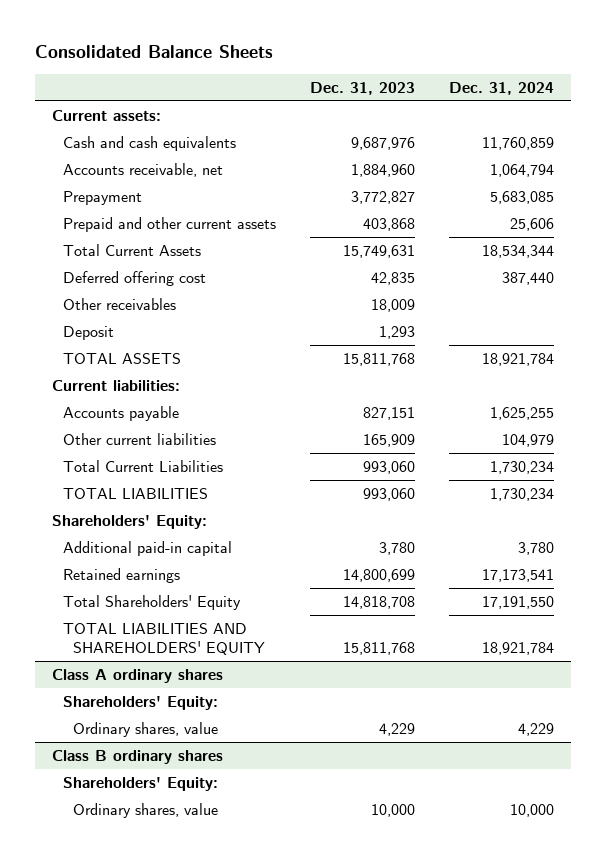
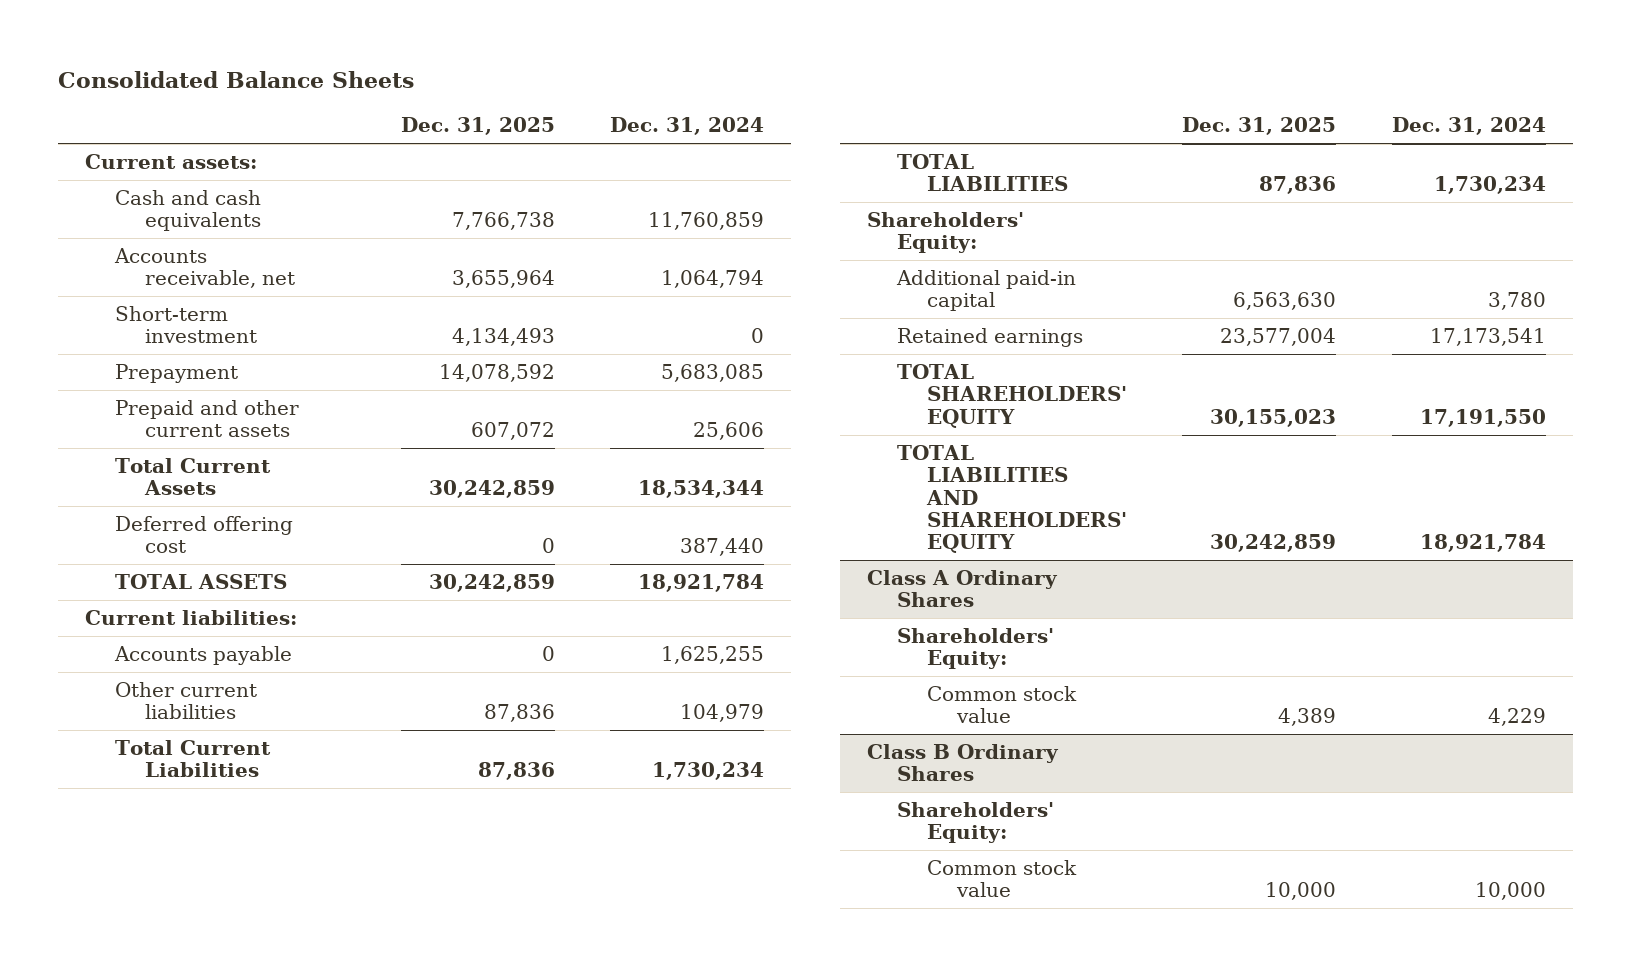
[309,81,415,95] Dec. 31, 2023 -> none
none -> [400,117,555,136] Dec. 31, 2025
none -> [115,306,258,344] Short-term investment
[62,297,176,310] Other receivables -> none
[62,325,114,340] Deposit -> none
[62,594,241,610] Total Shareholders' Equity -> [897,364,1128,428] TOTAL SHAREHOLDERS' EQUITY
[51,668,223,683] Class A ordinary shares -> [867,570,1059,608] Class A Ordinary Shares
[73,721,219,737] Ordinary shares, value -> [927,686,1078,724] Common stock value
[51,749,223,764] Class B ordinary shares -> [867,744,1060,782] Class B Ordinary Shares
[73,802,219,818] Ordinary shares, value -> [927,860,1078,898] Common stock value

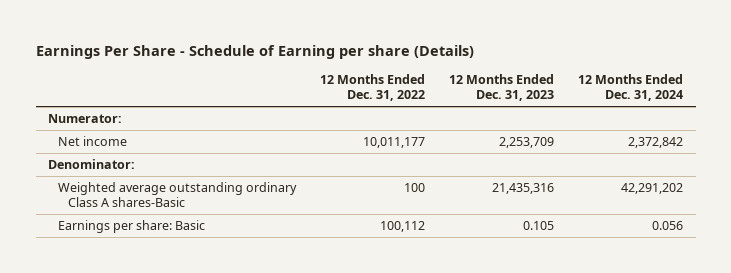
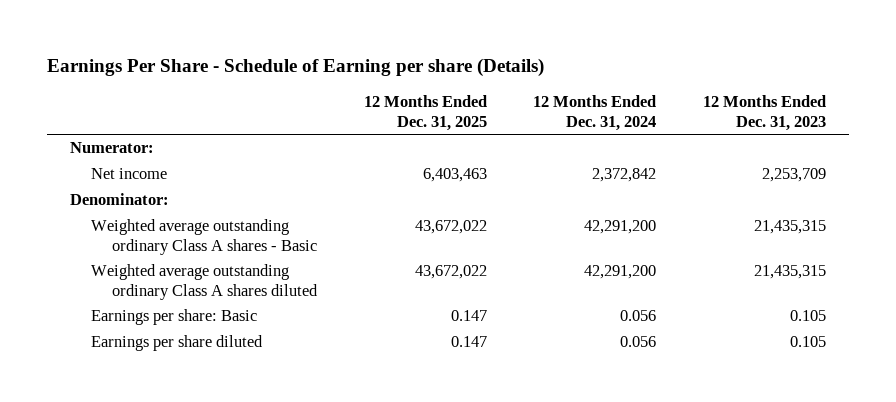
[320,74,426,102] 12 Months Ended Dec. 31, 2022 -> none
none -> [363,94,487,131] 12 Months Ended Dec. 31, 2025
[57,182,297,208] Weighted average outstanding ordinary Class A shares-Basic -> [91,219,318,256] Weighted average outstanding ordinary Class A shares - Basic
[492,183,555,195] 21,435,316 -> [754,220,827,235] 21,435,315
[621,183,684,195] 42,291,202 -> [584,220,657,235] 42,291,200
none -> [91,264,319,301] Weighted average outstanding ordinary Class A shares diluted
none -> [91,335,264,352] Earnings per share diluted

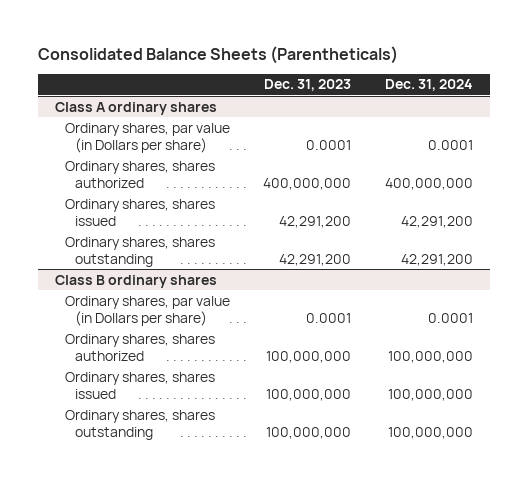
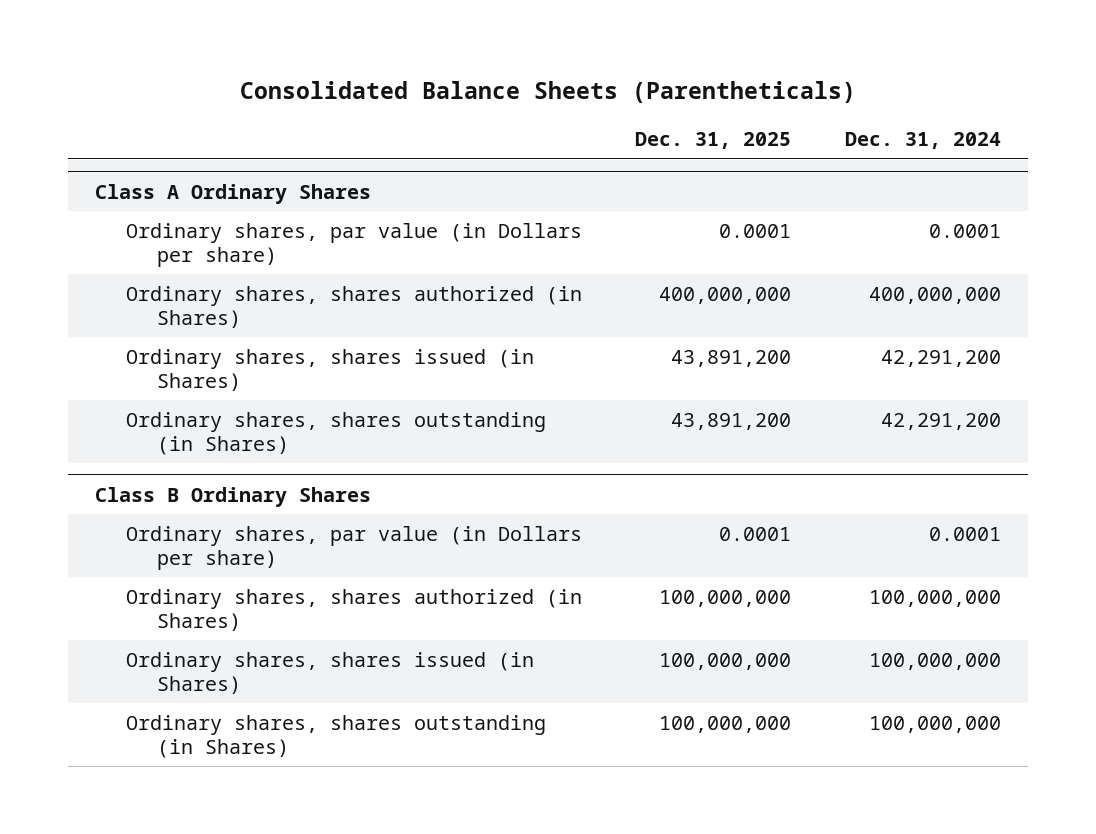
[264,79,352,92] Dec. 31, 2023 -> none
none -> [635,132,792,150] Dec. 31, 2025
[54,101,217,115] Class A ordinary shares -> [95,183,372,204] Class A Ordinary Shares
[64,160,215,188] Ordinary shares, shares authorized -> [125,285,582,328] Ordinary shares, shares authorized (in Shares)
[64,198,215,226] Ordinary shares, shares issued -> [125,348,534,391] Ordinary shares, shares issued (in Shares)
[64,236,215,267] Ordinary shares, shares outstanding -> [125,411,546,455] Ordinary shares, shares outstanding (in Shares)
[54,274,217,288] Class B ordinary shares -> [95,486,372,507] Class B Ordinary Shares
[64,333,215,361] Ordinary shares, shares authorized -> [125,588,582,631] Ordinary shares, shares authorized (in Shares)
[64,371,215,399] Ordinary shares, shares issued -> [125,651,534,694] Ordinary shares, shares issued (in Shares)
[64,409,215,440] Ordinary shares, shares outstanding -> [125,714,546,758] Ordinary shares, shares outstanding (in Shares)

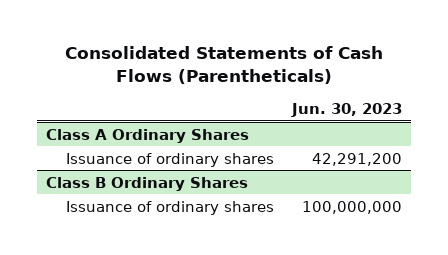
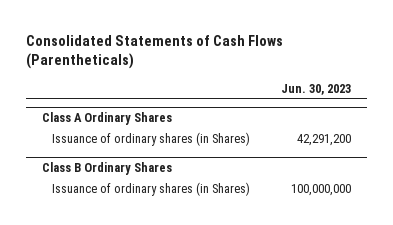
[65,152,274,167] Issuance of ordinary shares -> [52,131,251,146] Issuance of ordinary shares (in Shares)
[65,200,274,215] Issuance of ordinary shares -> [52,181,251,196] Issuance of ordinary shares (in Shares)

